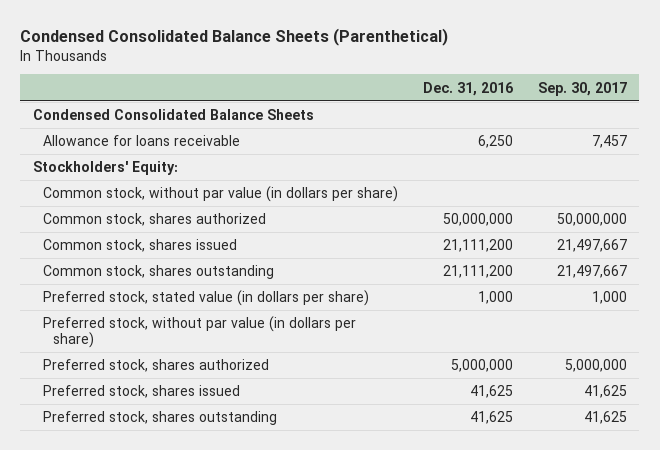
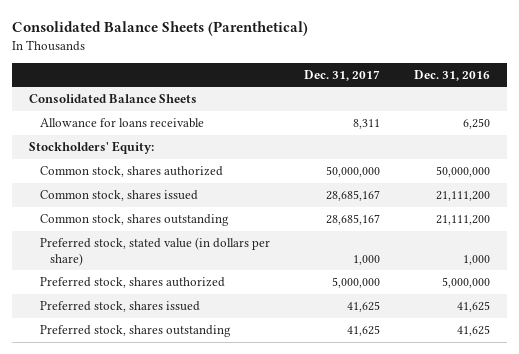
[20,27,449,46] Condensed Consolidated Balance Sheets (Parenthetical) -> [12,21,309,37] Consolidated Balance Sheets (Parenthetical)
[537,81,627,96] Sep. 30, 2017 -> none
none -> [303,69,380,81] Dec. 31, 2017
[32,109,314,121] Condensed Consolidated Balance Sheets -> [29,94,198,104] Consolidated Balance Sheets
[43,186,399,203] Common stock, without par value (in dollars per share) -> none
[43,316,357,349] Preferred stock, without par value (in dollars per share) -> none

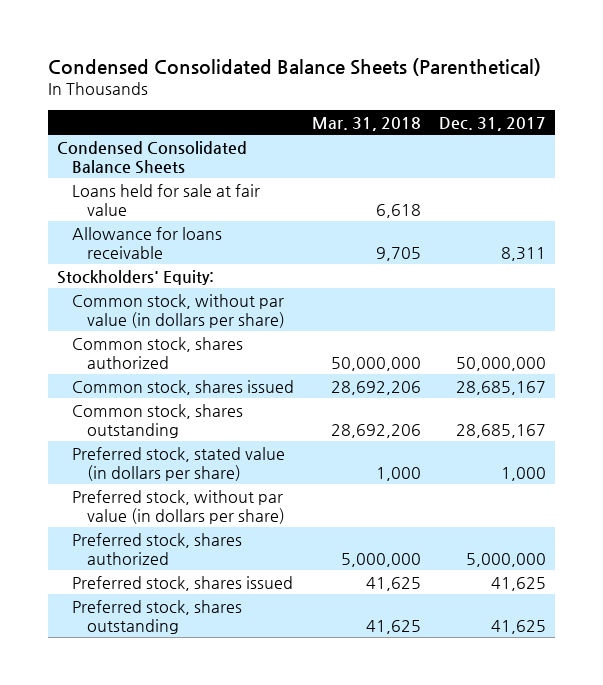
[12,21,309,37] Consolidated Balance Sheets (Parenthetical) -> [47,57,541,76] Condensed Consolidated Balance Sheets (Parenthetical)
[413,69,490,81] Dec. 31, 2016 -> none
none -> [311,116,421,131] Mar. 31, 2018
[29,94,198,104] Consolidated Balance Sheets -> [56,140,247,175] Condensed Consolidated Balance Sheets
none -> [72,183,261,217] Loans held for sale at fair value
none -> [72,293,286,329] Common stock, without par value (in dollars per share)
none -> [72,489,286,525] Preferred stock, without par value (in dollars per share)

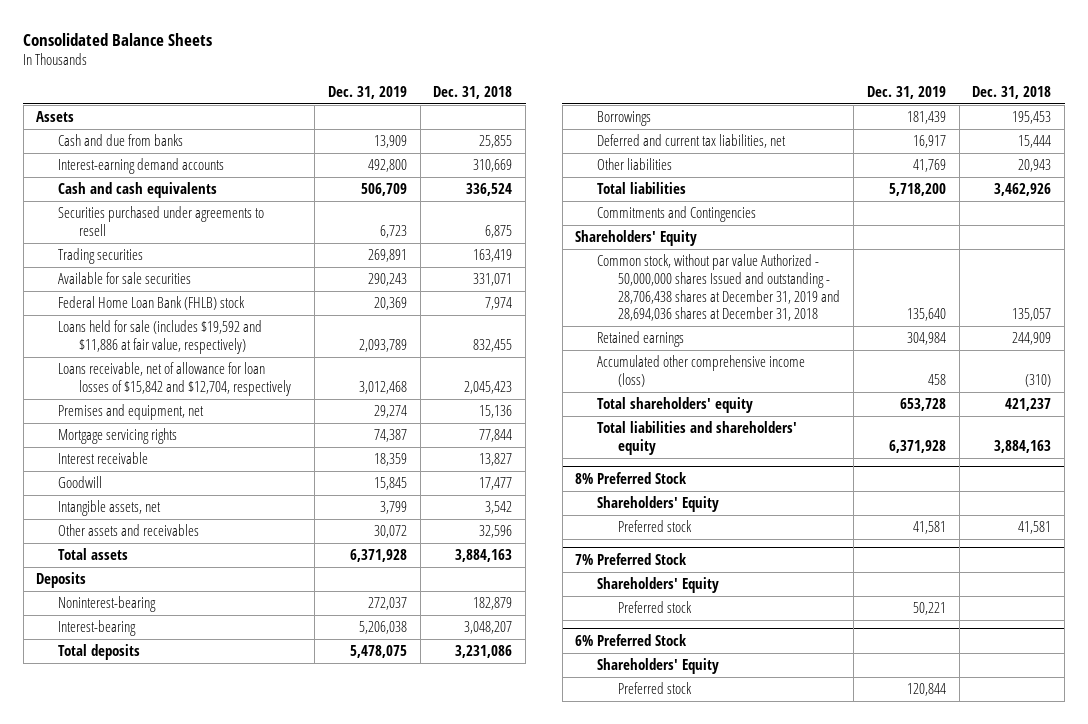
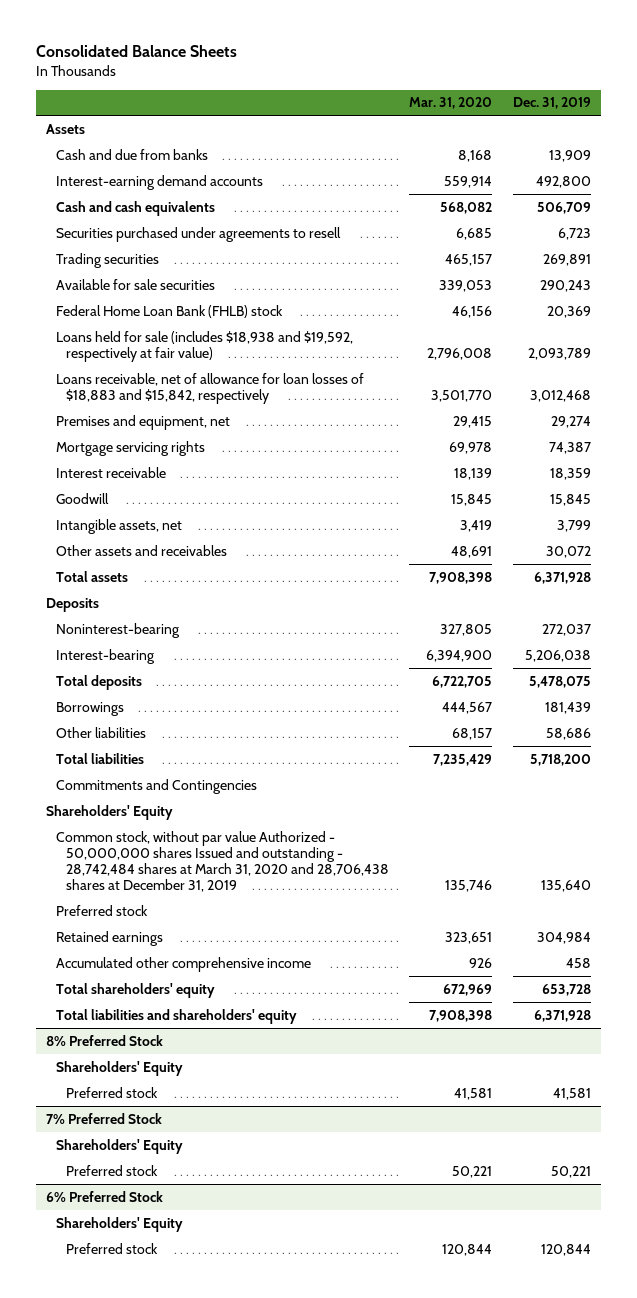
[433,85,513,99] Dec. 31, 2018 -> none
none -> [409,97,493,110] Mar. 31, 2020
[57,320,262,354] Loans held for sale (includes $19,592 and $11,886 at fair value, respectively) -> [56,330,354,362] Loans held for sale (includes $18,938 and $19,592, respectively at fair value)
[57,362,291,396] Loans receivable, net of allowance for loan losses of $15,842 and $12,704, respectively -> [56,372,365,404] Loans receivable, net of allowance for loan losses of $18,883 and $15,842, respectively
[596,134,786,149] Deferred and current tax liabilities, net -> none
[912,159,946,173] 41,769 -> [546,727,592,740] 58,686
[596,254,840,322] Common stock, without par value Authorized - 50,000,000 shares Issued and outstanding - 28,706,438 shares at December 31, 2019 and 28,694,036 shares at December 31, 2018 -> [56,830,389,893] Common stock, without par value Authorized - 50,000,000 shares Issued and outstanding - 28,742,484 shares at March 31, 2020 and 28,706,438 shares at December 31, 2019
none -> [56,904,149,916] Preferred stock
[596,355,805,387] Accumulated other comprehensive income (loss) -> [56,956,312,972] Accumulated other comprehensive income

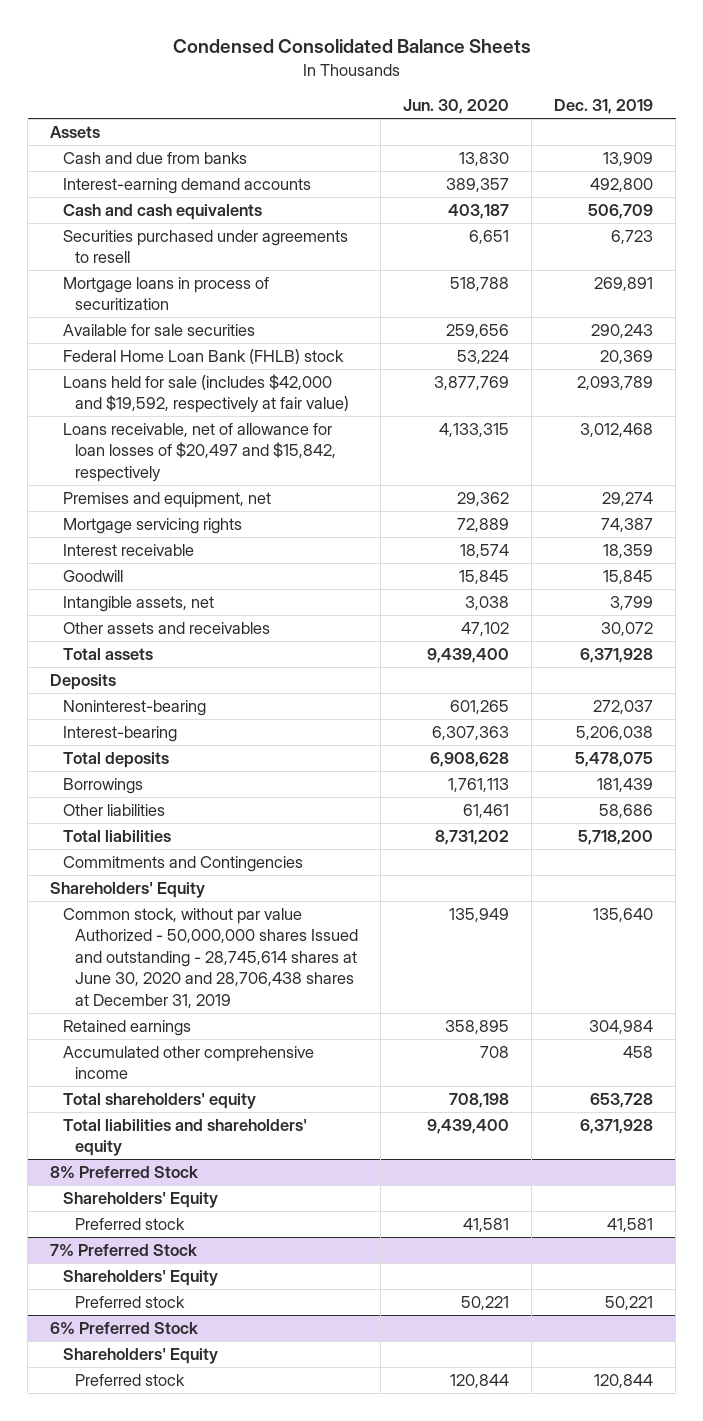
[35,45,237,58] Consolidated Balance Sheets -> [172,39,531,54] Condensed Consolidated Balance Sheets
[409,97,493,110] Mar. 31, 2020 -> none
none -> [402,99,509,115] Jun. 30, 2020
[56,252,160,268] Trading securities -> [62,276,269,311] Mortgage loans in process of securitization
[56,330,354,362] Loans held for sale (includes $18,938 and $19,592, respectively at fair value) -> [62,373,349,414] Loans held for sale (includes $42,000 and $19,592, respectively at fair value)
[56,372,365,404] Loans receivable, net of allowance for loan losses of $18,883 and $15,842, respectively -> [62,422,336,482] Loans receivable, net of allowance for loan losses of $20,497 and $15,842, respectively
[56,904,149,916] Preferred stock -> none
[56,830,389,893] Common stock, without par value Authorized - 50,000,000 shares Issued and outstanding - 28,742,484 shares at March 31, 2020 and 28,706,438 shares at December 31, 2019 -> [62,907,358,1008] Common stock, without par value Authorized - 50,000,000 shares Issued and outstanding - 28,745,614 shares at June 30, 2020 and 28,706,438 shares at December 31, 2019

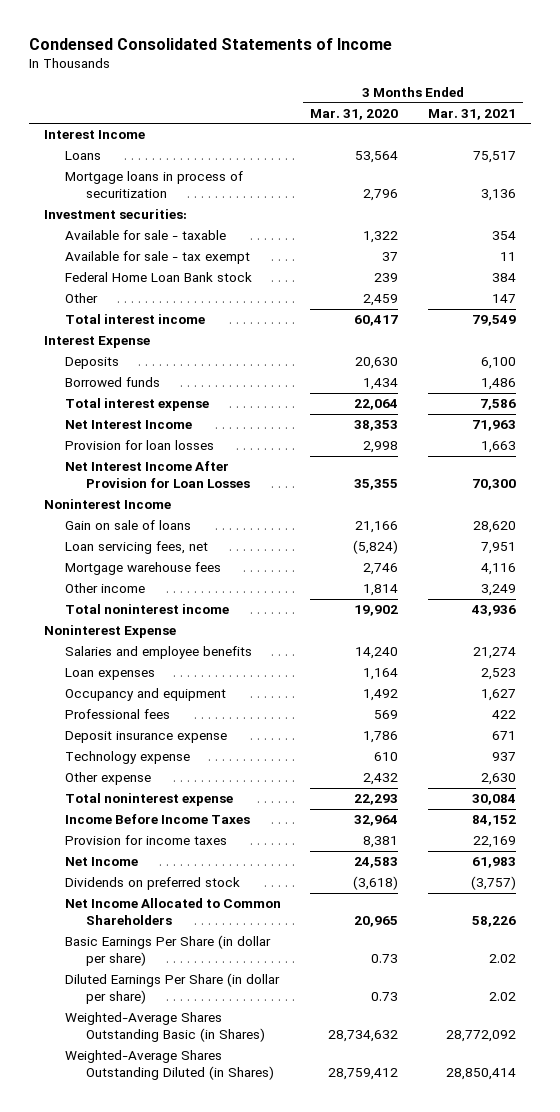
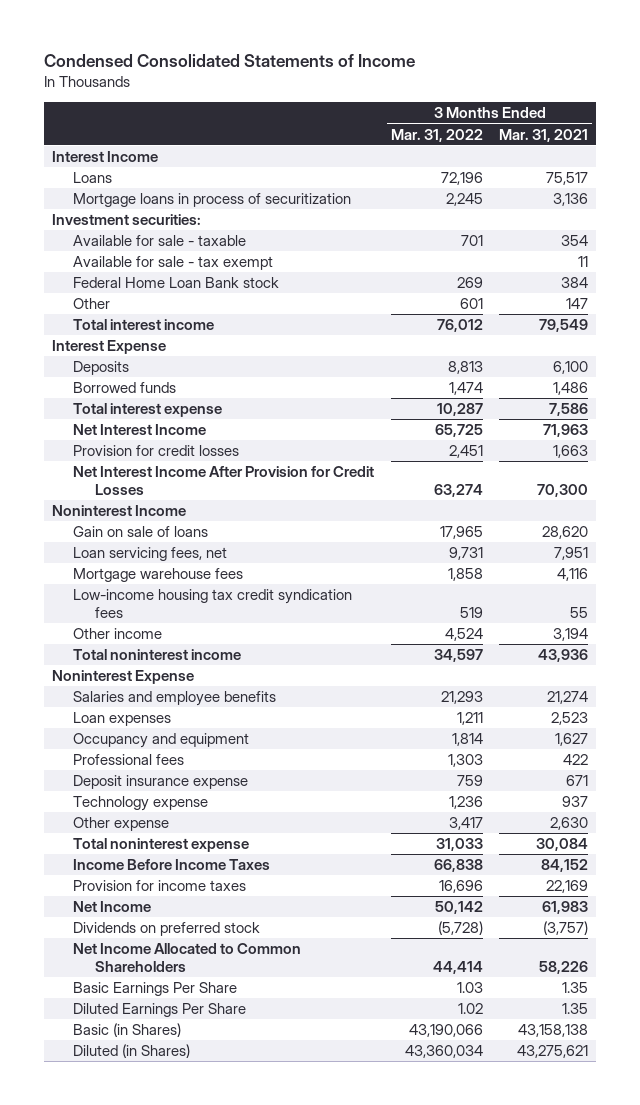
[310,108,399,120] Mar. 31, 2020 -> none
none -> [390,128,483,142] Mar. 31, 2022
[64,440,214,451] Provision for loan losses -> [73,445,240,457] Provision for credit losses
[64,461,250,489] Net Interest Income After Provision for Loan Losses -> [73,466,375,495] Net Interest Income After Provision for Credit Losses
none -> [73,589,353,618] Low-income housing tax credit syndication fees
[480,584,516,597] 3,249 -> [553,628,589,642] 3,194
[64,935,271,967] Basic Earnings Per Share (in dollar per share) -> [73,982,238,997] Basic Earnings Per Share
[488,954,516,964] 2.02 -> [562,982,589,994] 1.35
[64,973,280,1005] Diluted Earnings Per Share (in dollar per share) -> [73,1003,247,1018] Diluted Earnings Per Share
[488,992,516,1002] 2.02 -> [562,1003,589,1015] 1.35
[64,1012,265,1043] Weighted-Average Shares Outstanding Basic (in Shares) -> [73,1023,182,1038] Basic (in Shares)
[445,1030,516,1043] 28,772,092 -> [518,1024,589,1038] 43,158,138
[64,1050,274,1081] Weighted-Average Shares Outstanding Diluted (in Shares) -> [73,1044,191,1059] Diluted (in Shares)
[445,1068,516,1081] 28,850,414 -> [517,1045,589,1059] 43,275,621

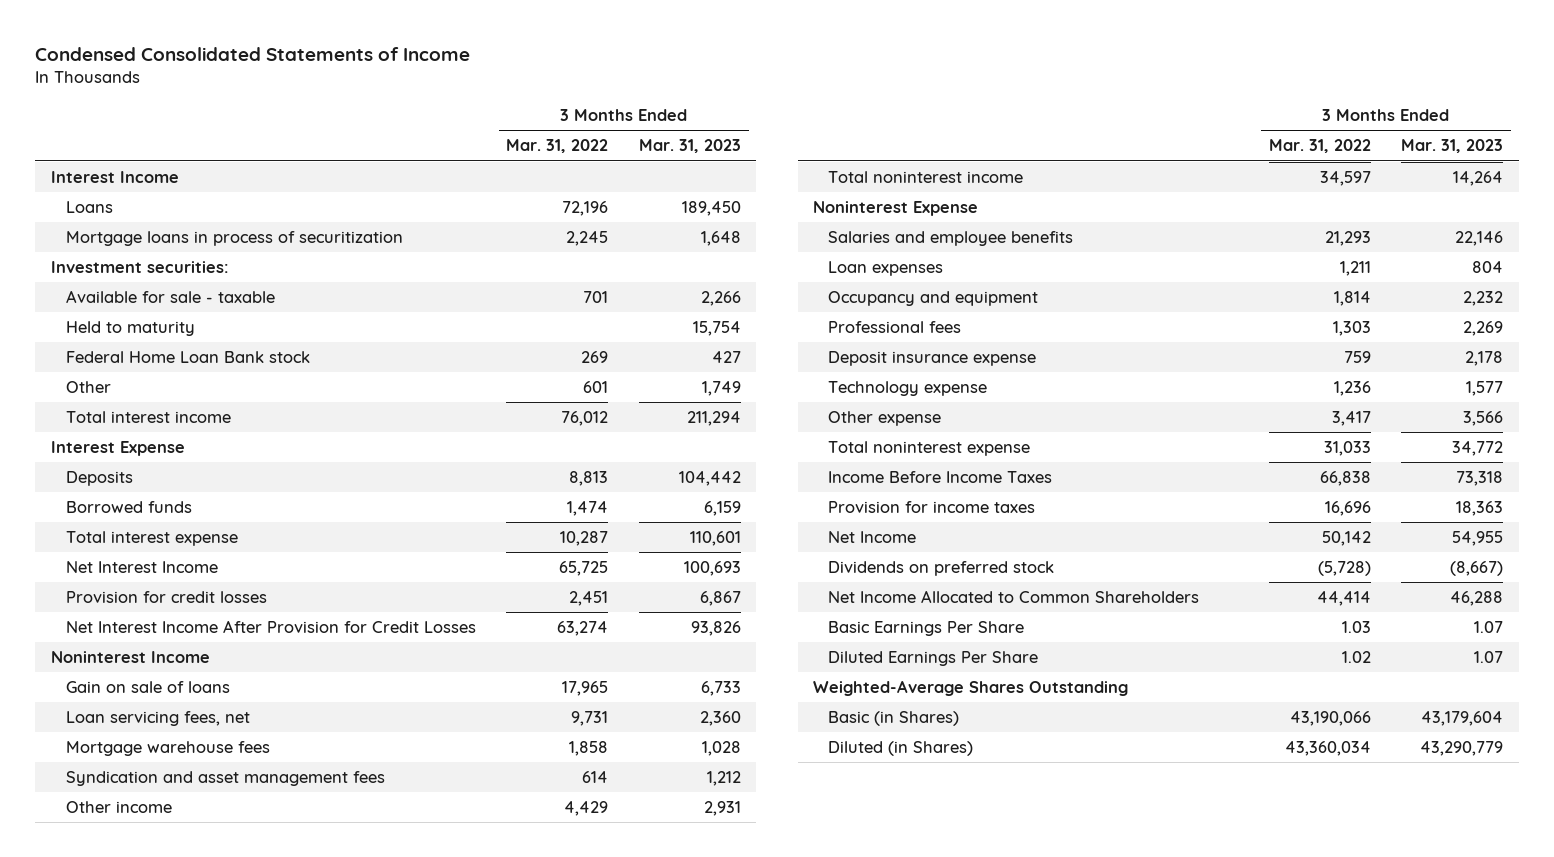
[499,128,589,142] Mar. 31, 2021 -> none
none -> [639,139,742,154] Mar. 31, 2023
[73,256,274,271] Available for sale - tax exempt -> none
none -> [65,321,195,337] Held to maturity
[73,589,353,618] Low-income housing tax credit syndication fees -> [65,771,385,787] Syndication and asset management fees
[459,606,483,618] 519 -> [582,771,609,784] 614
[444,628,483,642] 4,524 -> [564,801,609,817] 4,429
none -> [813,680,1129,697] Weighted-Average Shares Outstanding

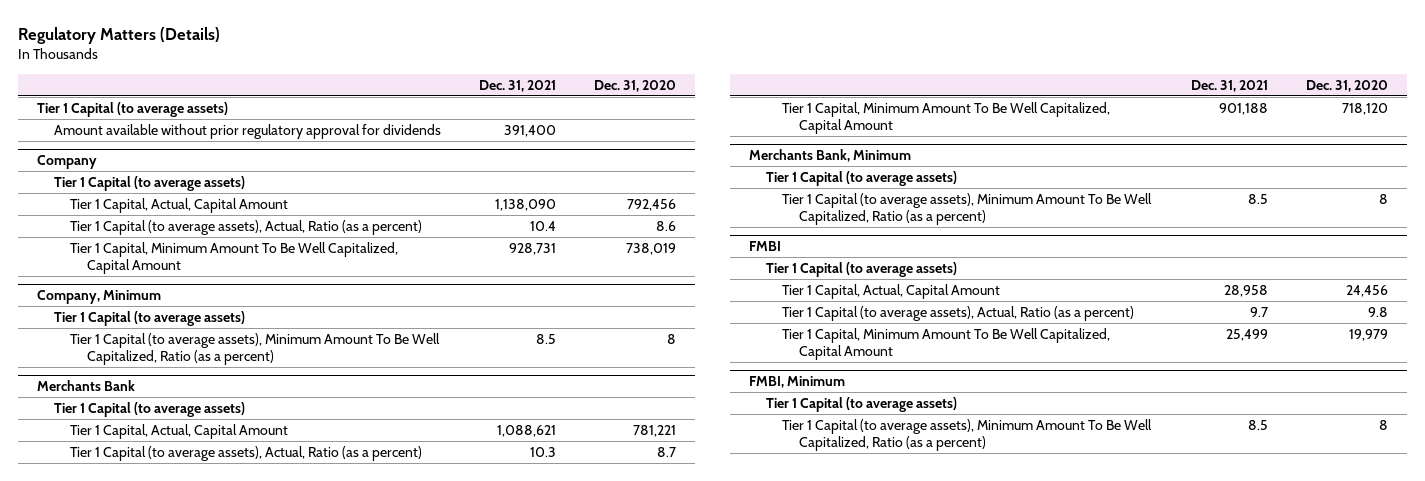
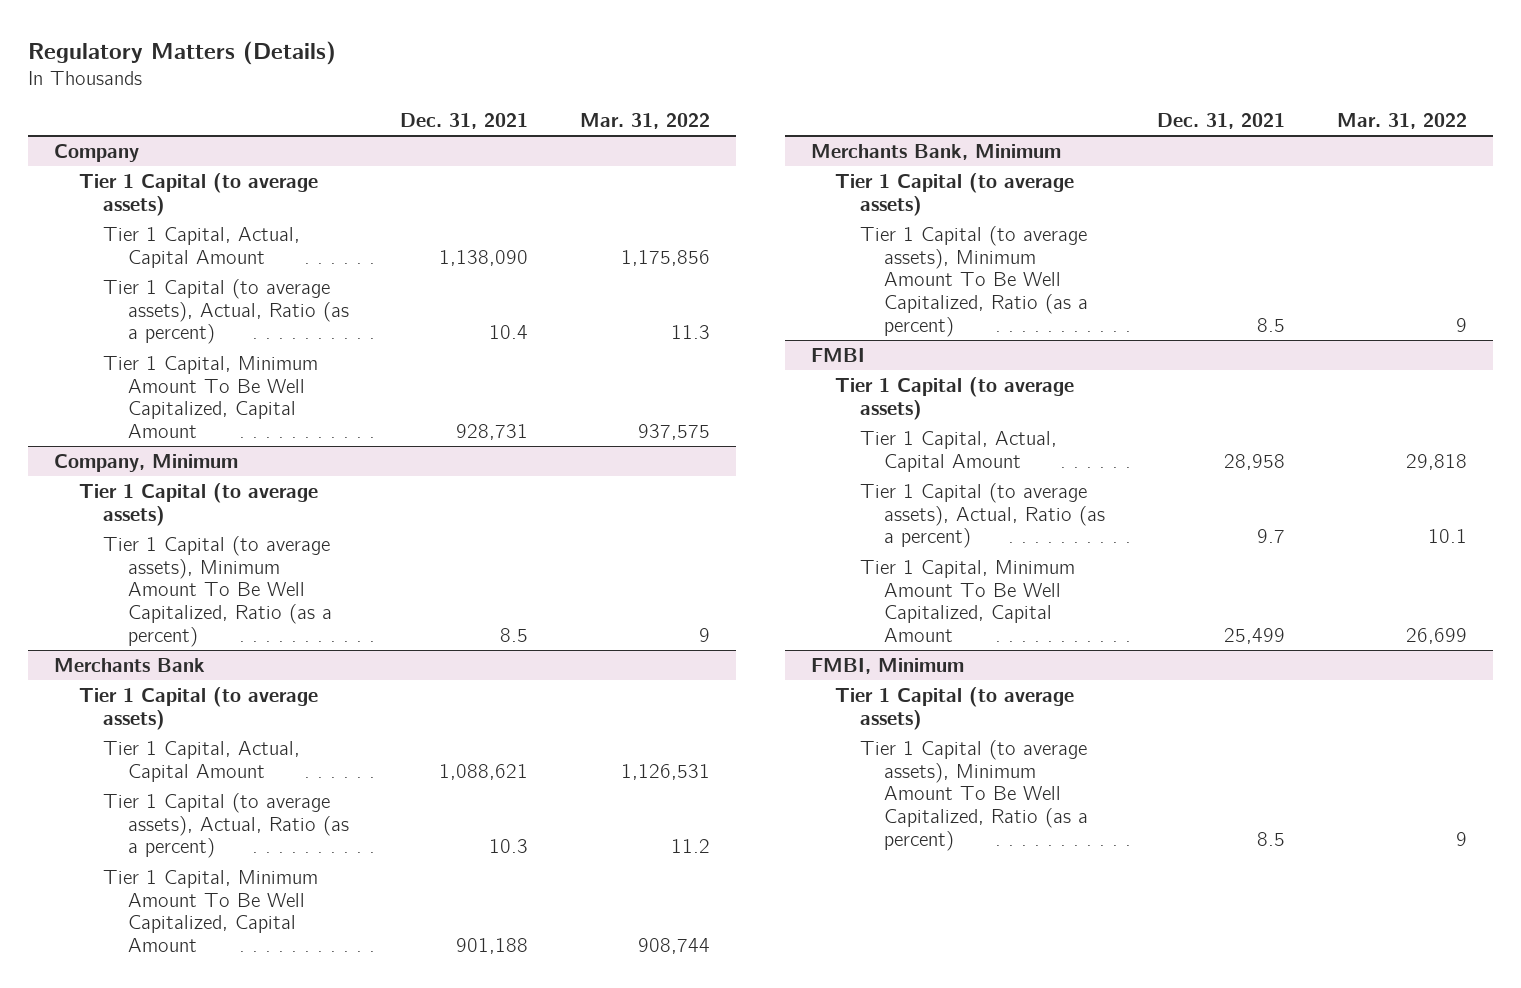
[593,79,676,92] Dec. 31, 2020 -> none
none -> [580,112,711,129] Mar. 31, 2022
[37,101,229,117] Tier 1 Capital (to average assets) -> none
[53,123,441,139] Amount available without prior regulatory approval for dividends -> none

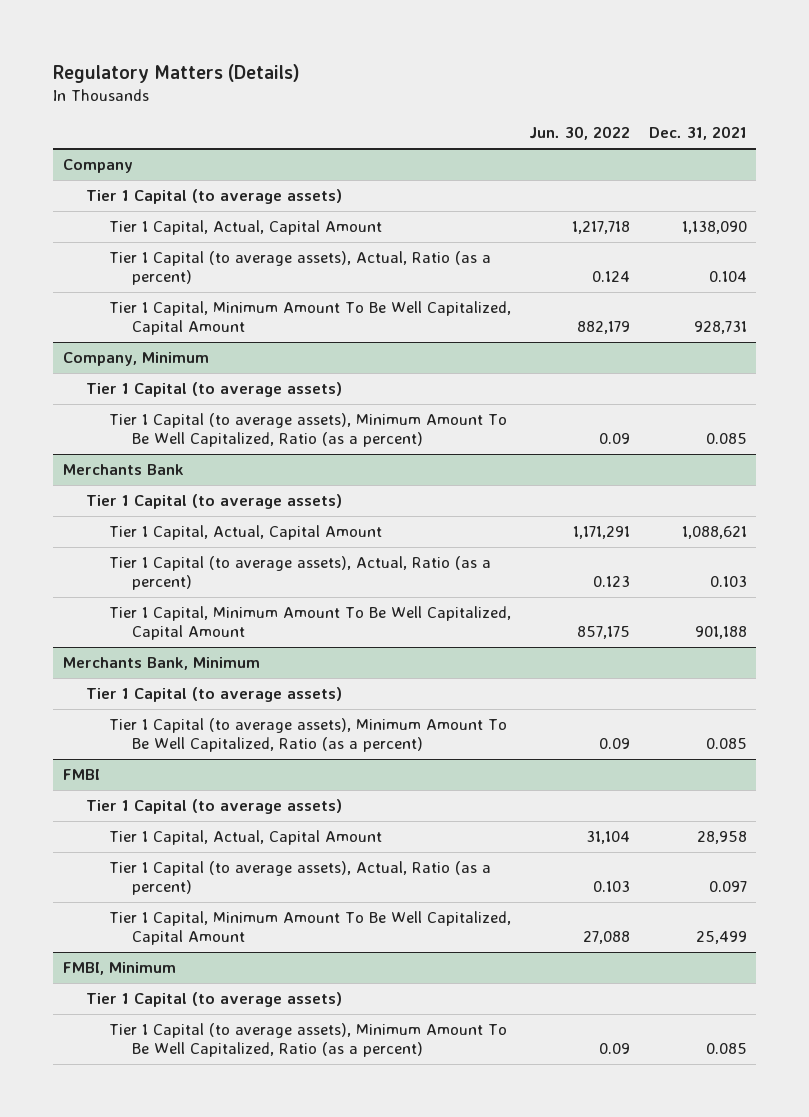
[580,112,711,129] Mar. 31, 2022 -> none
none -> [529,126,631,141] Jun. 30, 2022
[489,325,529,340] 10.4 -> [708,271,747,283] 0.104
[500,627,529,642] 8.5 -> [705,433,747,445] 0.085
[489,839,529,854] 10.3 -> [709,576,747,588] 0.103
[1256,317,1285,332] 8.5 -> [705,738,747,750] 0.085
[1256,529,1285,544] 9.7 -> [708,881,747,893] 0.097
[1256,831,1285,846] 8.5 -> [705,1043,747,1055] 0.085

